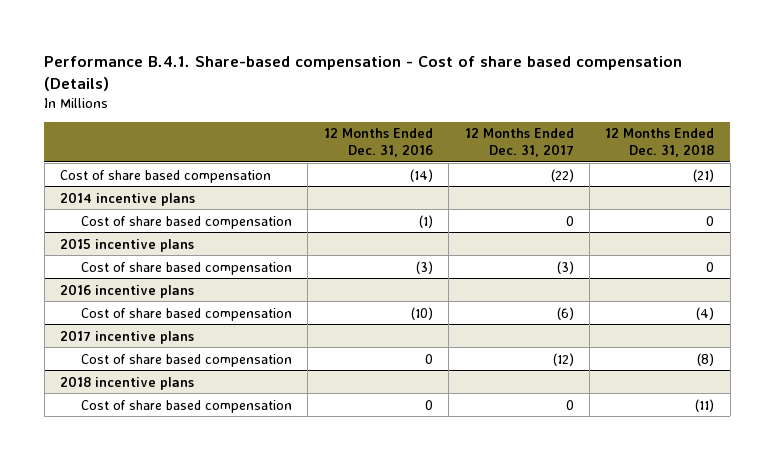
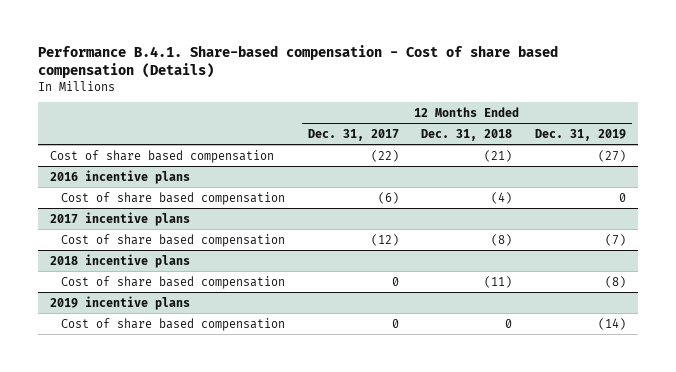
[323,128,433,157] 12 Months Ended Dec. 31, 2016 -> none
none -> [535,129,627,142] Dec. 31, 2019
[60,191,196,206] 2014 incentive plans -> none
[81,215,293,229] Cost of share based compensation -> none
[60,237,195,252] 2015 incentive plans -> none
[81,261,293,275] Cost of share based compensation -> none
none -> [49,295,190,310] 2019 incentive plans
none -> [60,317,285,331] Cost of share based compensation

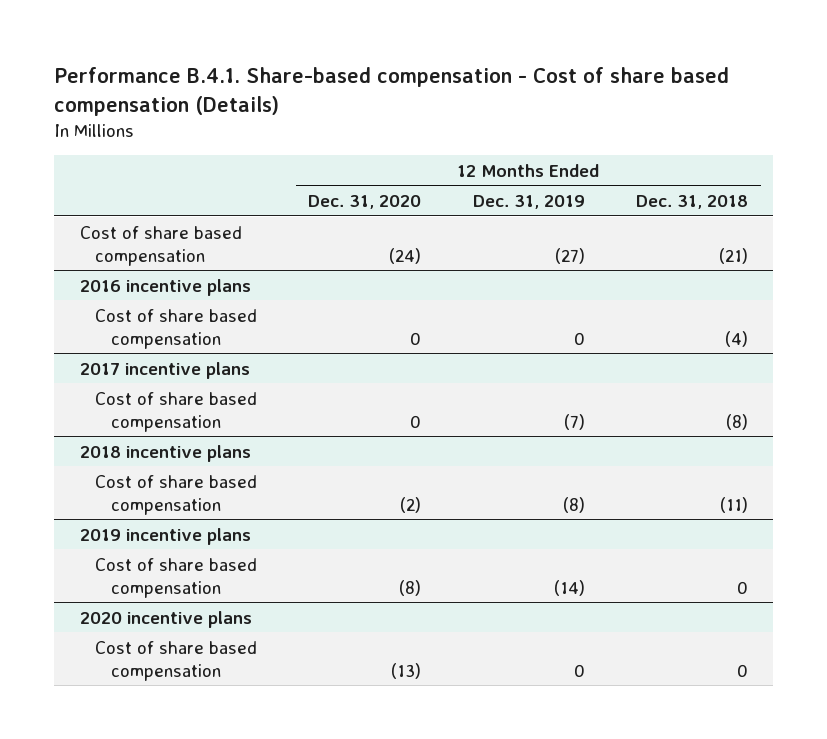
[307,129,399,142] Dec. 31, 2017 -> none
none -> [308,194,422,209] Dec. 31, 2020
none -> [79,610,252,628] 2020 incentive plans
none -> [95,640,258,681] Cost of share based compensation

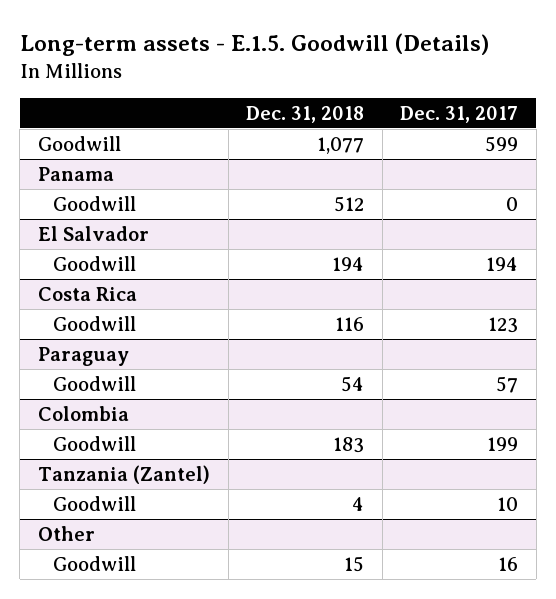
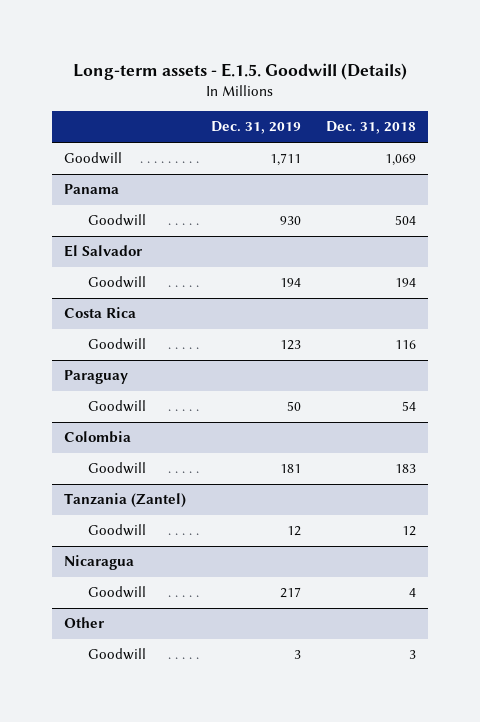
[400,105,519,123] Dec. 31, 2017 -> none
none -> [211,121,302,135] Dec. 31, 2019
[317,136,365,154] 1,077 -> [384,154,416,167] 1,069
[334,195,365,212] 512 -> [394,215,416,226] 504
none -> [87,524,146,537] Goodwill
none -> [64,555,135,571] Nicaragua
[344,555,365,572] 15 -> [408,650,416,660] 3

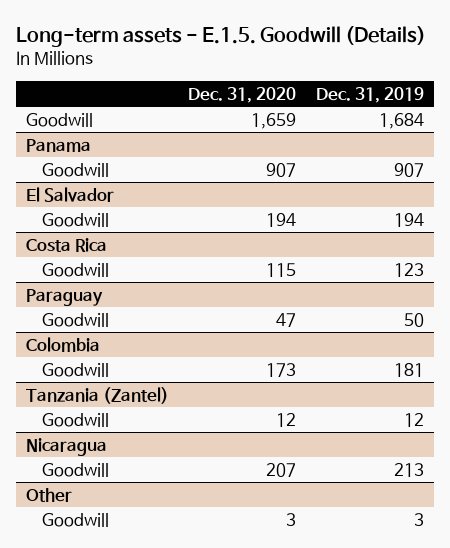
[325,121,416,135] Dec. 31, 2018 -> none
none -> [188,86,297,103] Dec. 31, 2020
[270,153,302,167] 1,711 -> [379,112,425,129] 1,684
[280,216,302,226] 930 -> [394,162,425,177] 907
[280,587,302,599] 217 -> [394,462,425,477] 213

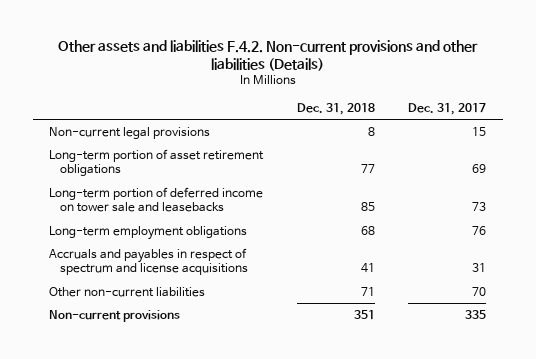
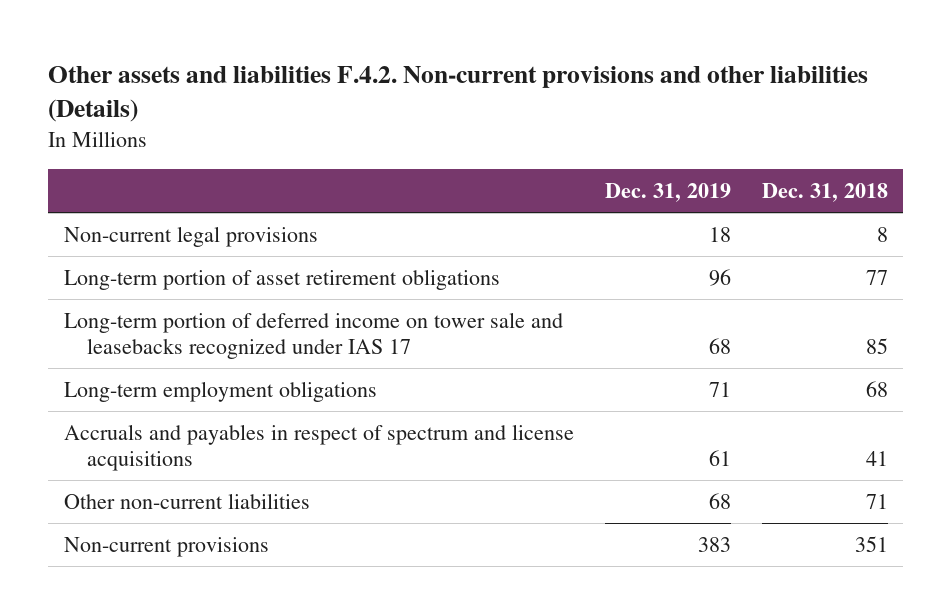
[408,102,487,115] Dec. 31, 2017 -> none
none -> [604,182,731,202] Dec. 31, 2019
[49,186,264,213] Long-term portion of deferred income on tower sale and leasebacks -> [63,311,563,359] Long-term portion of deferred income on tower sale and leasebacks recognized under IAS 17

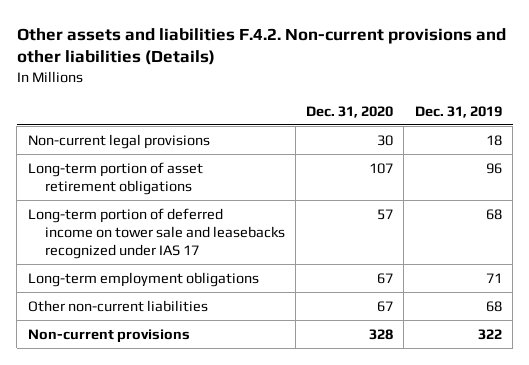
[761,182,888,202] Dec. 31, 2018 -> none
none -> [306,105,394,118] Dec. 31, 2020
[63,423,574,471] Accruals and payables in respect of spectrum and license acquisitions -> none
[697,536,731,552] 383 -> [477,328,502,340] 322

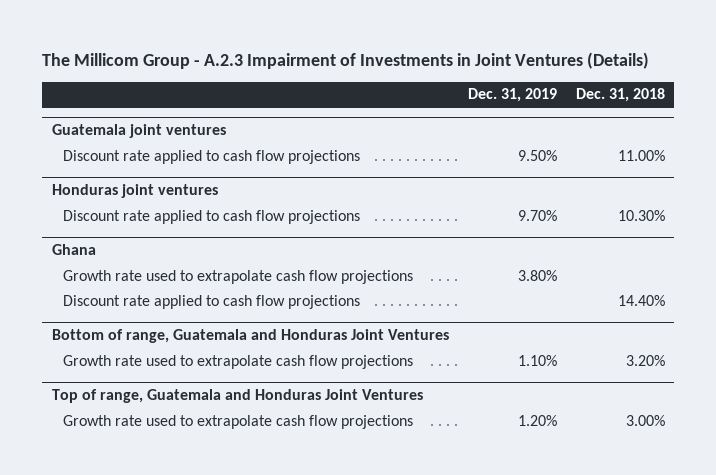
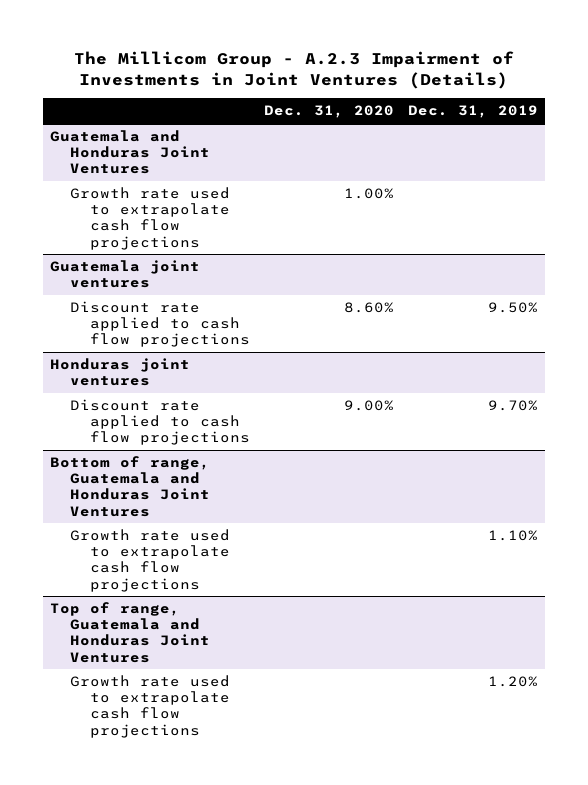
[575,88,665,103] Dec. 31, 2018 -> none
none -> [264,105,395,119] Dec. 31, 2020
none -> [50,130,211,175] Guatemala and Honduras Joint Ventures
none -> [70,187,231,250] Growth rate used to extrapolate cash flow projections
[51,243,96,255] Ghana -> none
[63,269,414,284] Growth rate used to extrapolate cash flow projections -> none
[63,294,361,309] Discount rate applied to cash flow projections -> none

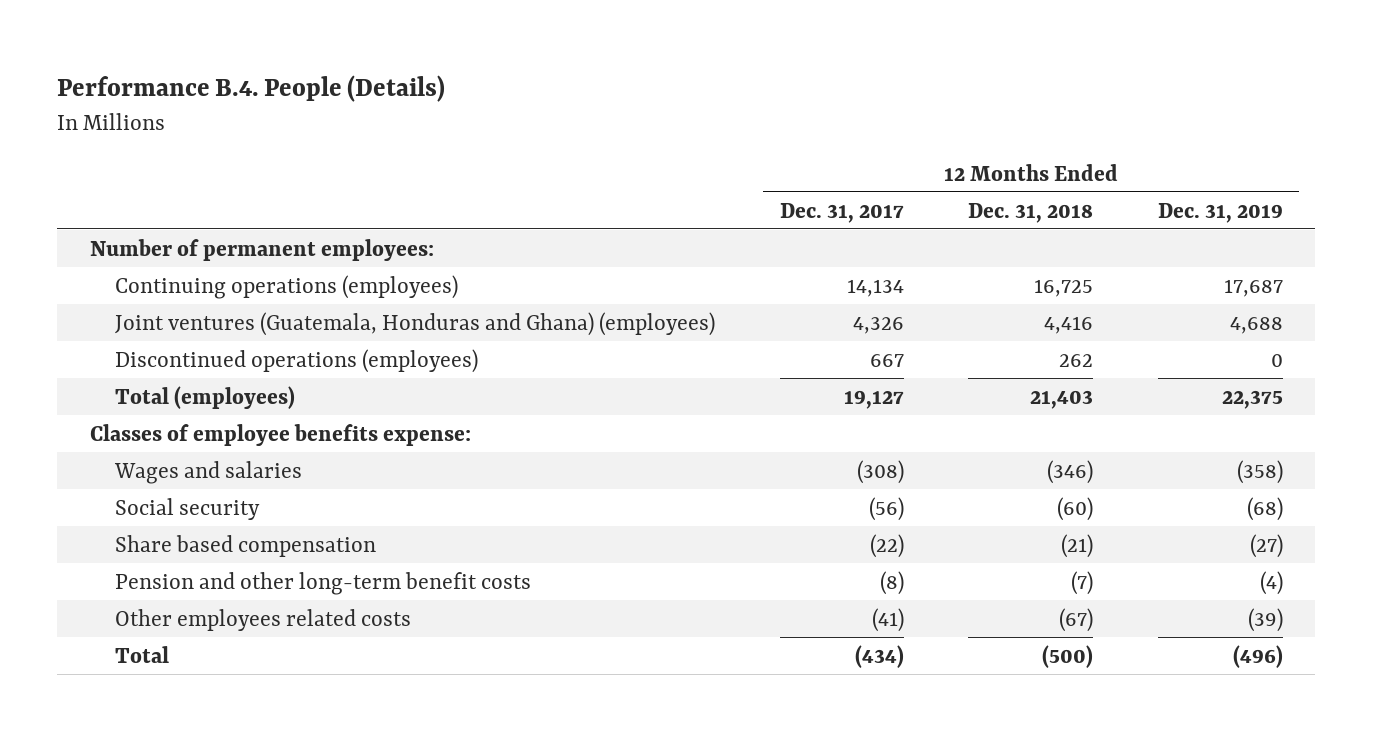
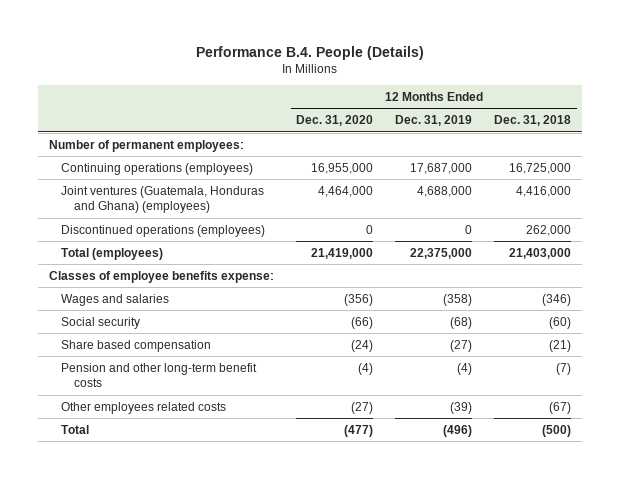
[779,202,904,223] Dec. 31, 2017 -> none
none -> [296,115,374,127] Dec. 31, 2020
[1034,278,1094,297] 16,725 -> [509,162,572,174] 16,725,000
[1223,278,1283,297] 17,687 -> [410,162,473,174] 17,687,000
[1044,315,1094,334] 4,416 -> [516,185,572,197] 4,416,000
[1229,316,1283,334] 4,688 -> [417,185,473,197] 4,688,000
[1059,353,1094,367] 262 -> [526,224,572,236] 262,000
[1030,389,1094,409] 21,403 -> [509,247,572,259] 21,403,000
[1221,389,1283,409] 22,375 -> [410,247,473,259] 22,375,000

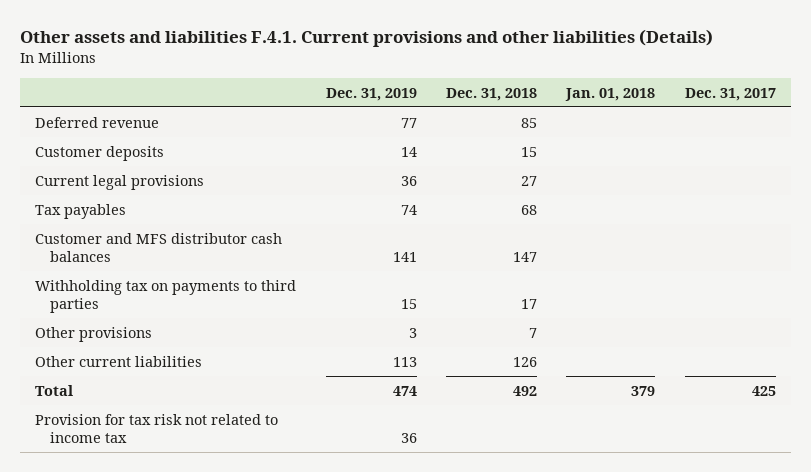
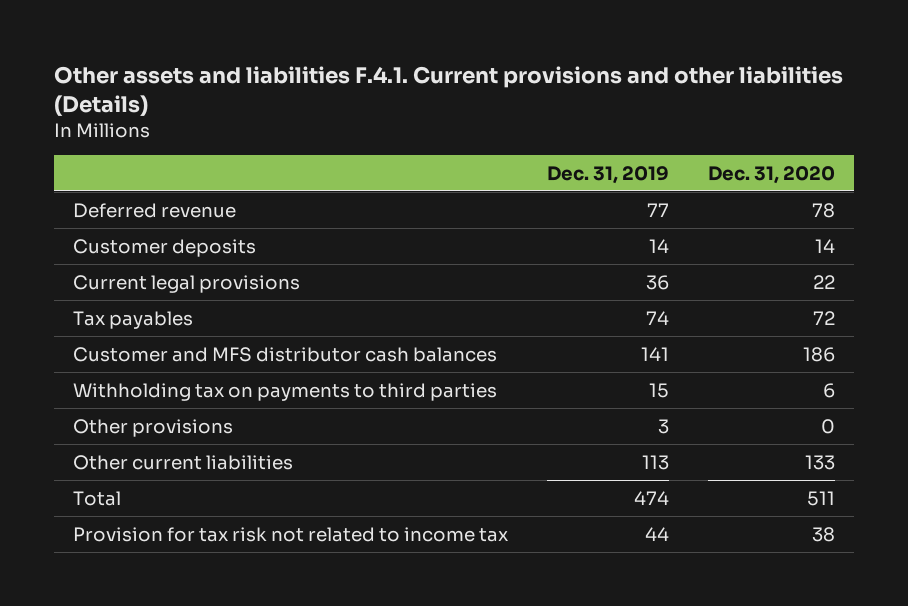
[445,87,537,101] Dec. 31, 2018 -> none
[565,87,656,101] Jan. 01, 2018 -> none
[684,87,776,101] Dec. 31, 2017 -> none
none -> [707,165,835,184] Dec. 31, 2020
[400,433,417,444] 36 -> [645,526,670,541] 44

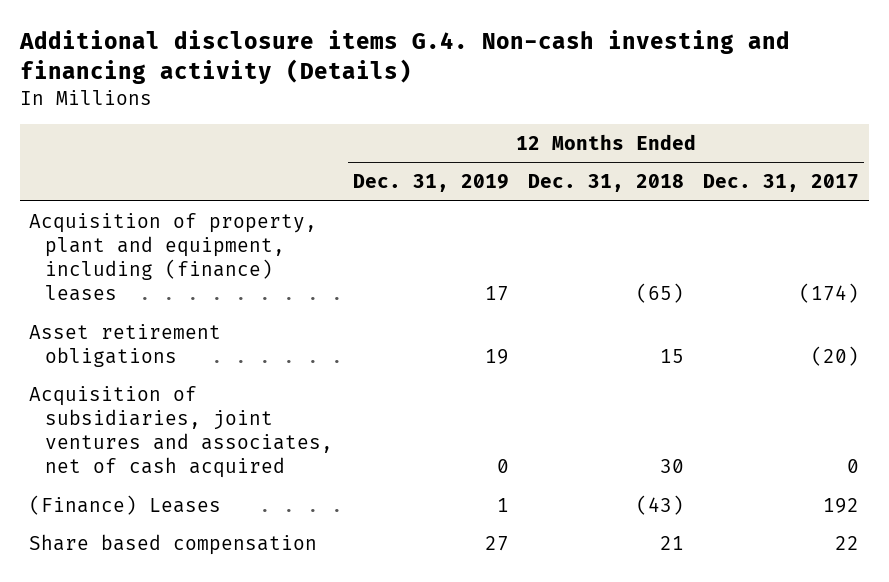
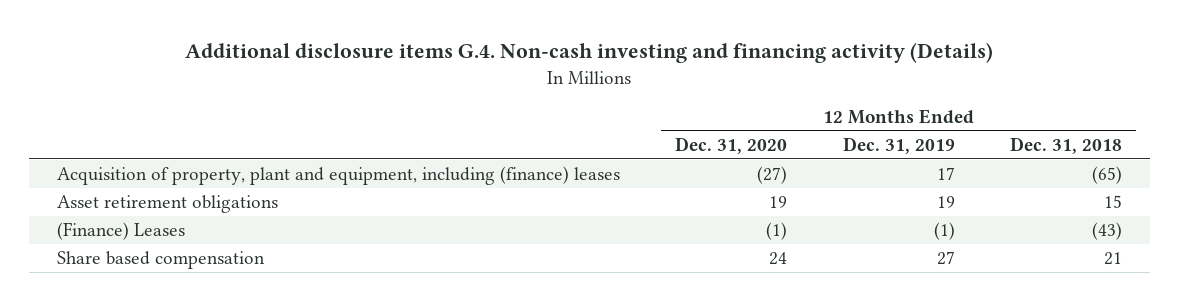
[703,174,860,193] Dec. 31, 2017 -> none
none -> [675,136,788,154] Dec. 31, 2020
[29,385,334,479] Acquisition of subsidiaries, joint ventures and associates, net of cash acquired -> none
[496,497,509,512] 1 -> [933,222,955,241] (1)

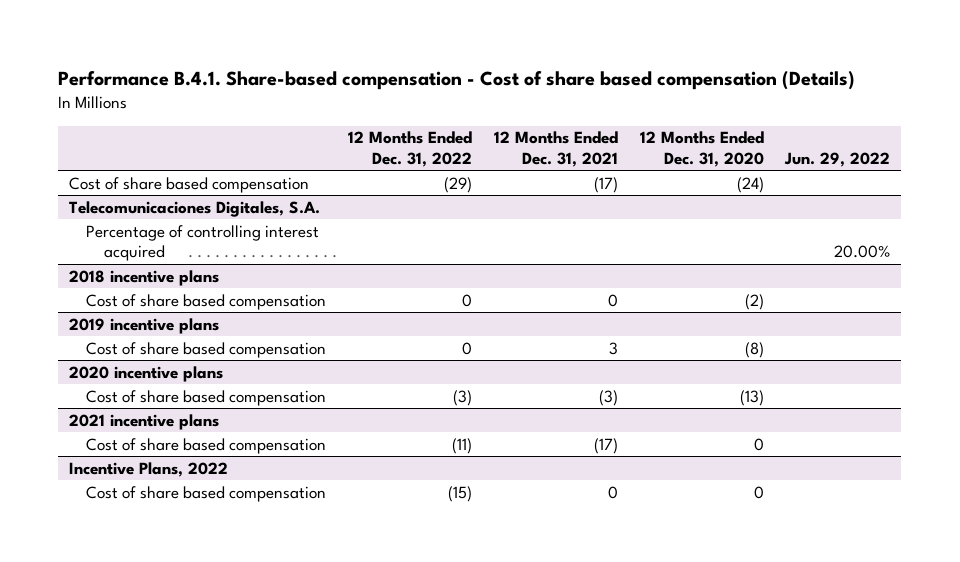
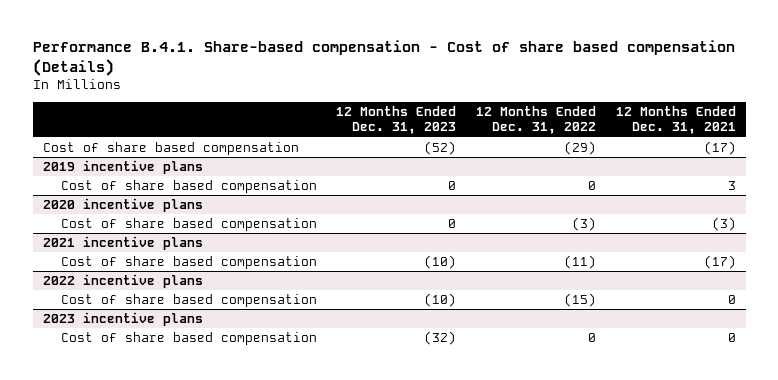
[639,131,764,167] 12 Months Ended Dec. 31, 2020 -> none
[784,151,891,167] Jun. 29, 2022 -> none
none -> [336,105,457,135] 12 Months Ended Dec. 31, 2023
[69,200,321,217] Telecomunicaciones Digitales, S.A. -> none
[86,224,320,262] Percentage of controlling interest acquired -> none
[69,269,220,286] 2018 incentive plans -> none
[86,293,327,310] Cost of share based compensation -> none
[69,461,229,477] Incentive Plans, 2022 -> [42,273,203,288] 2022 incentive plans
none -> [42,311,203,326] 2023 incentive plans
none -> [60,331,317,345] Cost of share based compensation

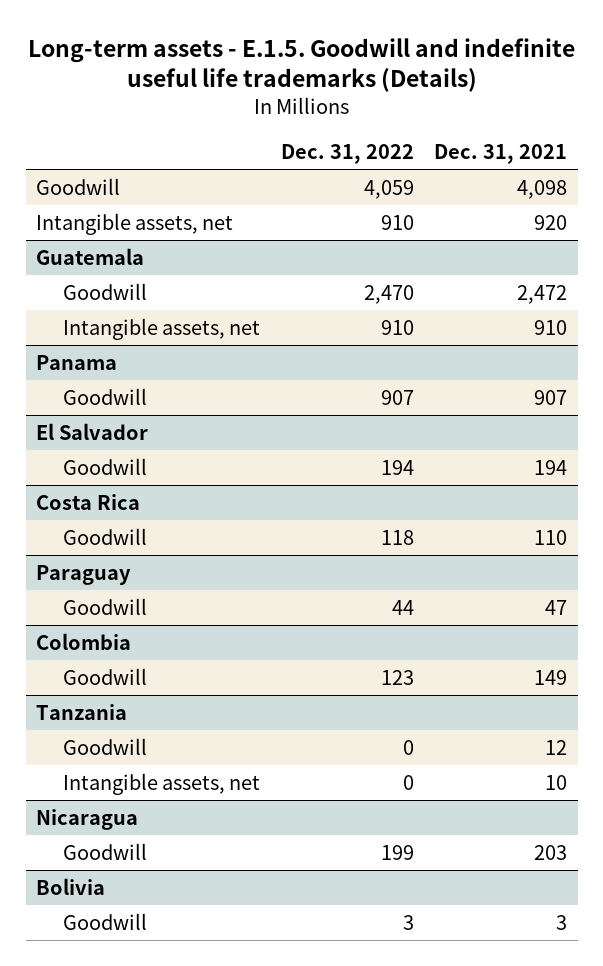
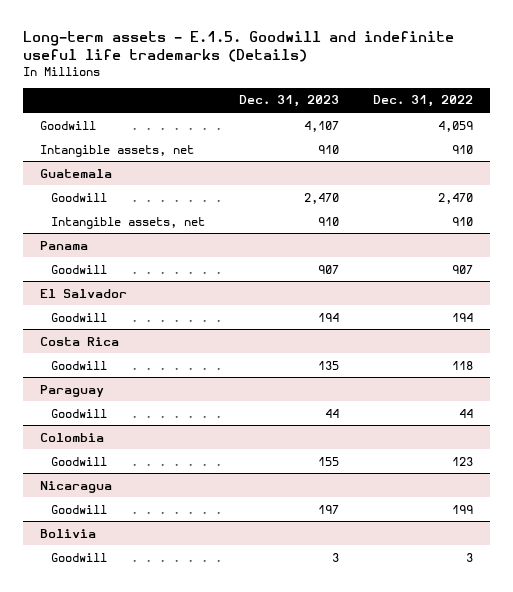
[434,143,568,164] Dec. 31, 2021 -> none
none -> [238,95,339,108] Dec. 31, 2023
[36,703,128,720] Tanzania -> none
[62,737,147,755] Goodwill -> none
[62,772,260,795] Intangible assets, net -> none

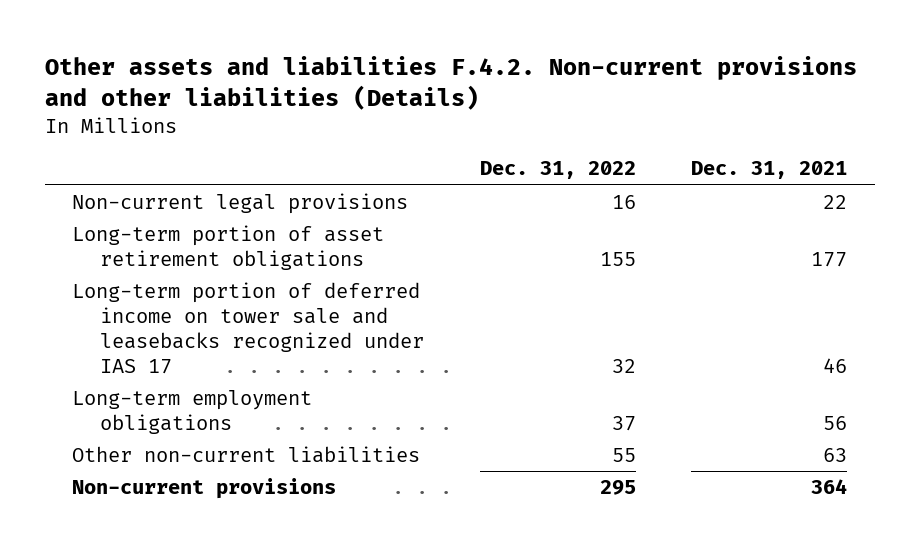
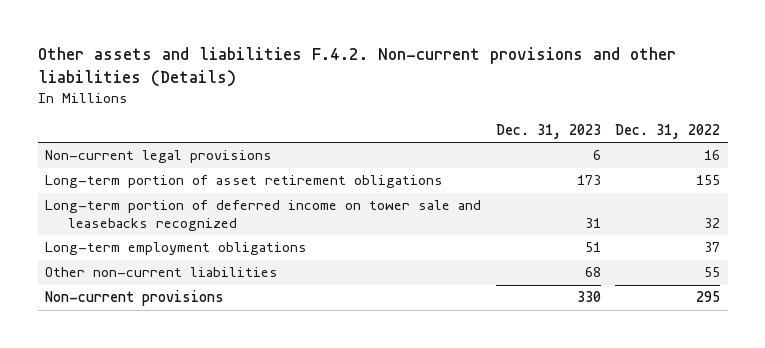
[691,161,848,180] Dec. 31, 2021 -> none
none -> [495,123,601,139] Dec. 31, 2023
[72,281,425,375] Long-term portion of deferred income on tower sale and leasebacks recognized under IAS 17 -> [44,200,481,232] Long-term portion of deferred income on tower sale and leasebacks recognized

